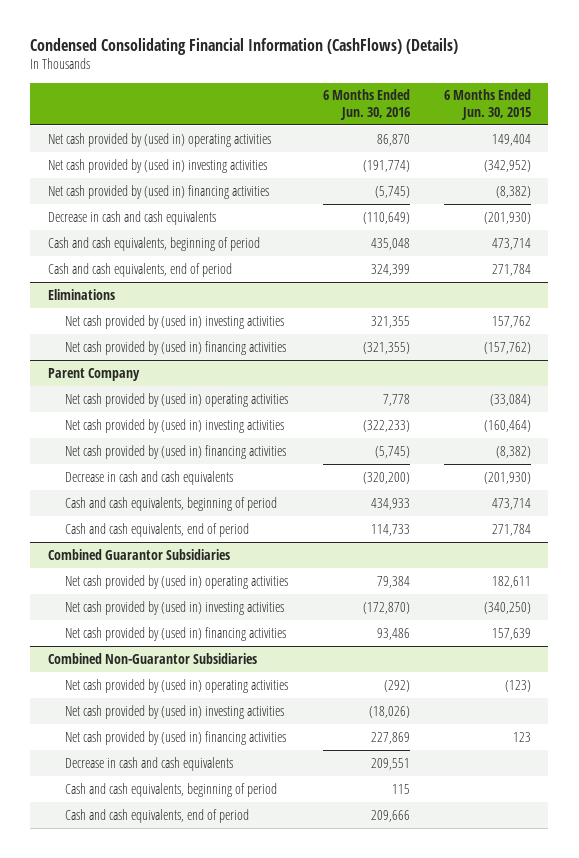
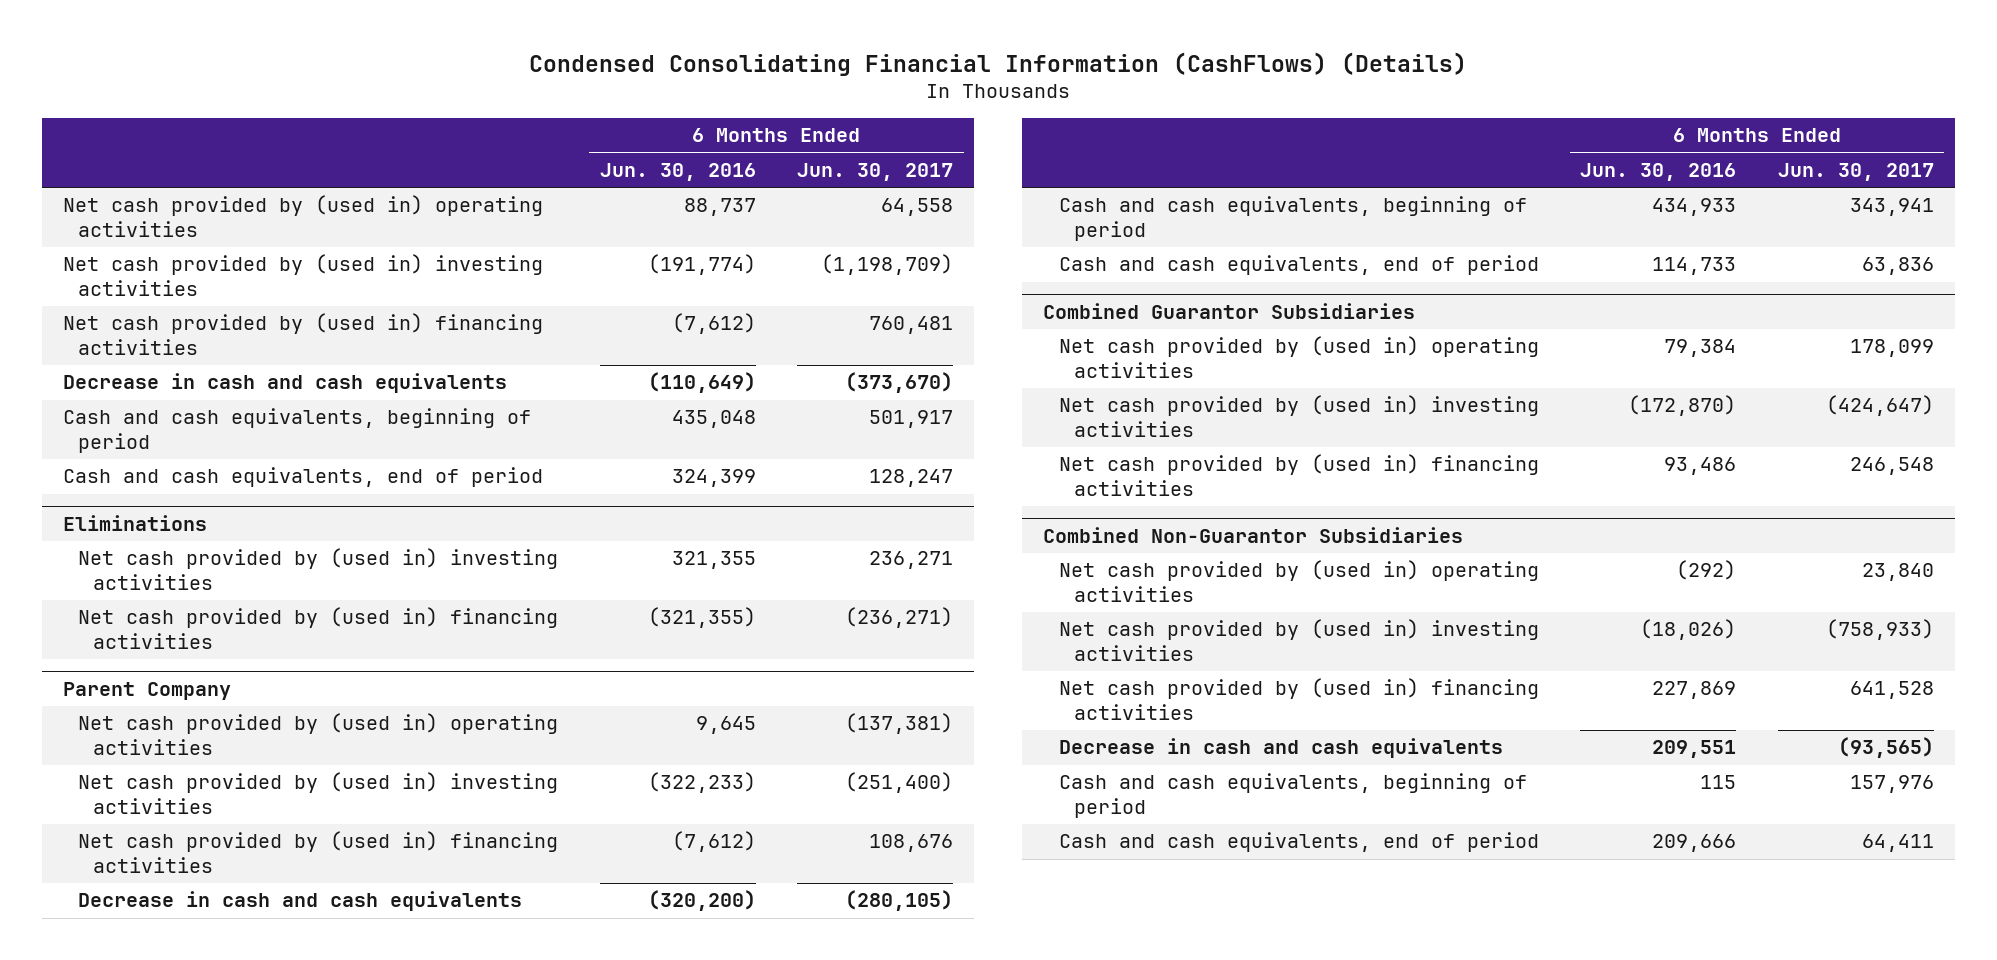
[444,89,532,120] 6 Months Ended Jun. 30, 2015 -> none
none -> [797,162,954,181] Jun. 30, 2017
[376,133,410,146] 86,870 -> [683,198,756,217] 88,737
[374,185,410,198] (5,745) -> [671,313,756,335] (7,612)
[382,393,410,406] 7,778 -> [695,716,756,735] 9,645
[374,445,410,458] (5,745) -> [671,831,756,853] (7,612)

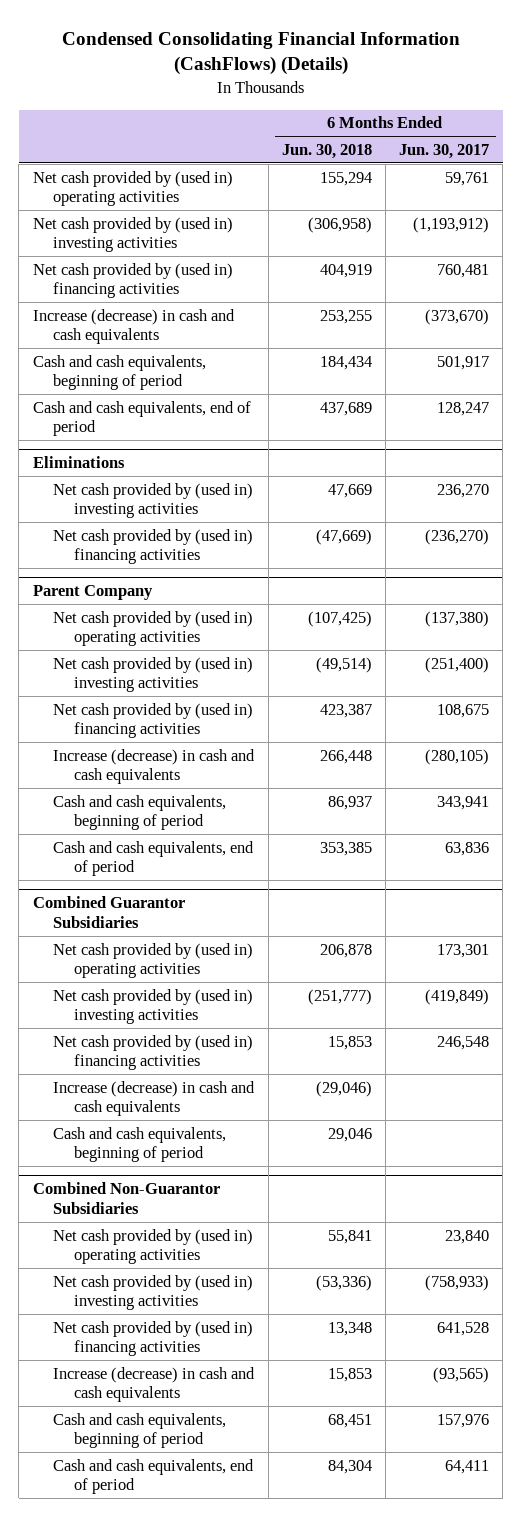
[599,162,756,181] Jun. 30, 2016 -> none
none -> [281,143,372,159] Jun. 30, 2018
[881,198,954,217] 64,558 -> [444,171,489,186] 59,761
[821,254,954,276] (1,198,709) -> [412,216,489,233] (1,193,912)
[62,373,507,394] Decrease in cash and cash equivalents -> [32,308,235,345] Increase (decrease) in cash and cash equivalents
[869,551,954,570] 236,271 -> [436,483,489,498] 236,270
[845,607,954,629] (236,271) -> [424,528,489,545] (236,270)
[845,713,954,735] (137,381) -> [424,610,489,627] (137,380)
[869,834,954,853] 108,676 -> [436,703,489,718] 108,675
[78,891,523,912] Decrease in cash and cash equivalents -> [53,748,256,785] Increase (decrease) in cash and cash equivalents
[1849,339,1934,358] 178,099 -> [436,943,489,958] 173,301
[1825,395,1934,417] (424,647) -> [424,988,489,1005] (419,849)
none -> [53,1080,256,1117] Increase (decrease) in cash and cash equivalents
none -> [53,1126,227,1163] Cash and cash equivalents, beginning of period
[1058,738,1503,759] Decrease in cash and cash equivalents -> [53,1366,256,1403] Increase (decrease) in cash and cash equivalents

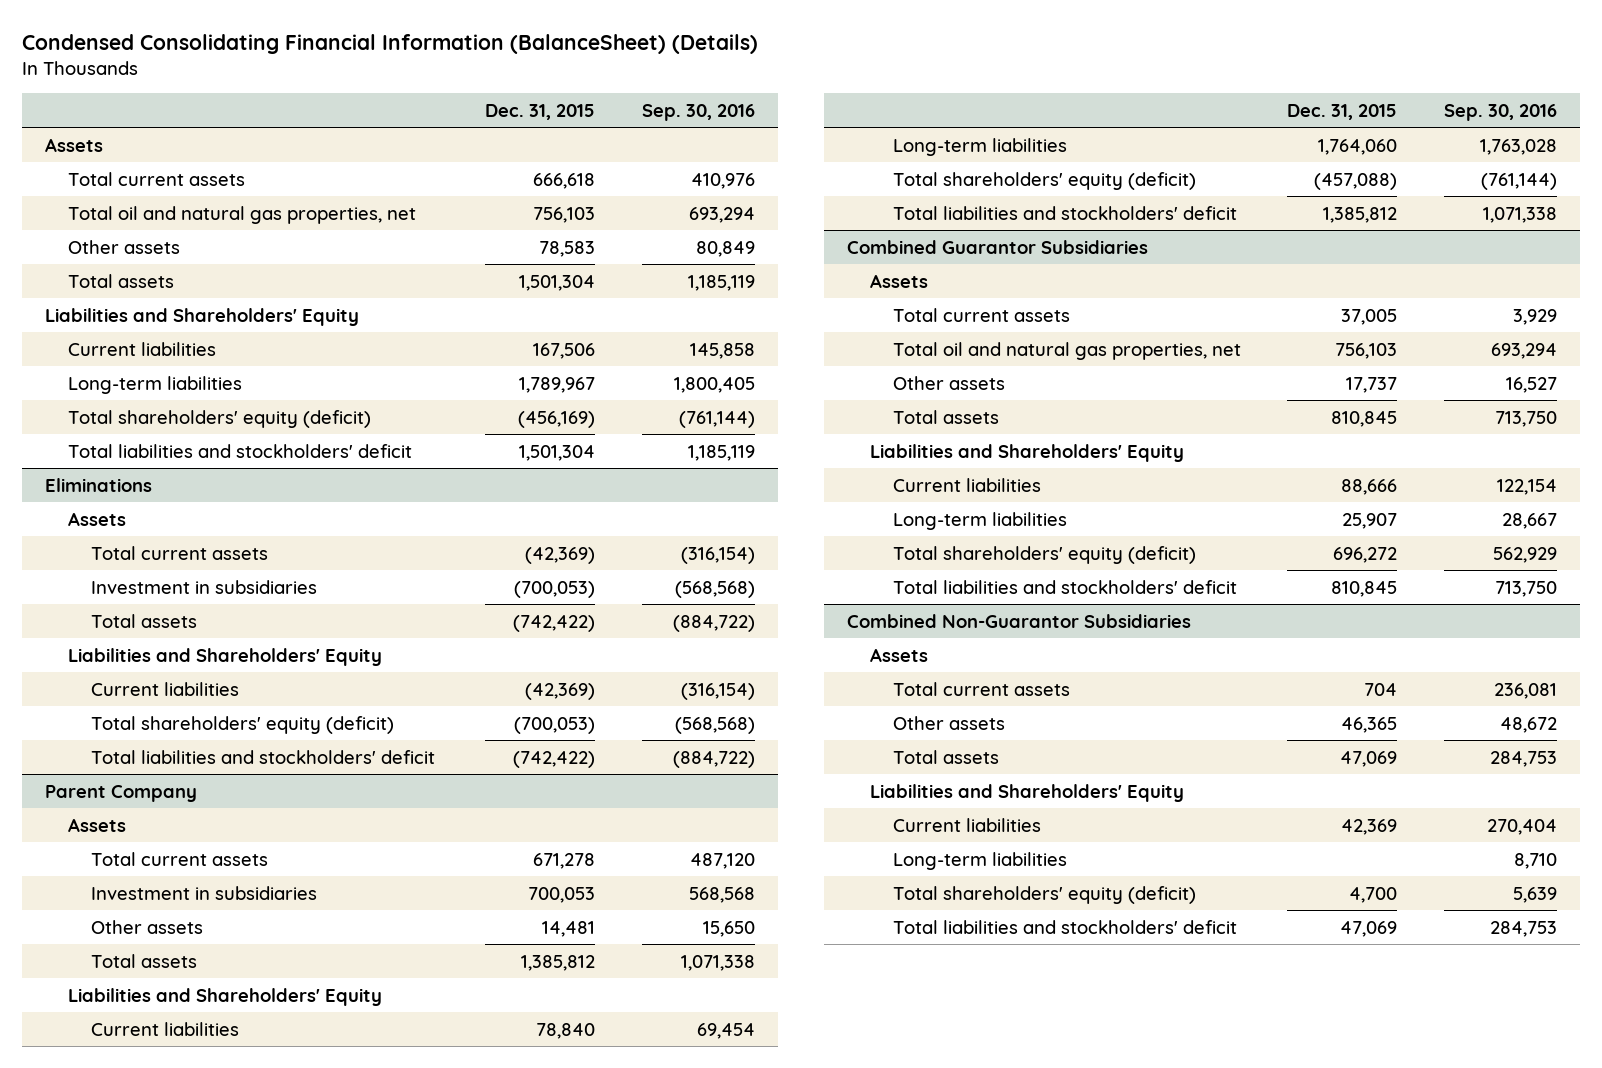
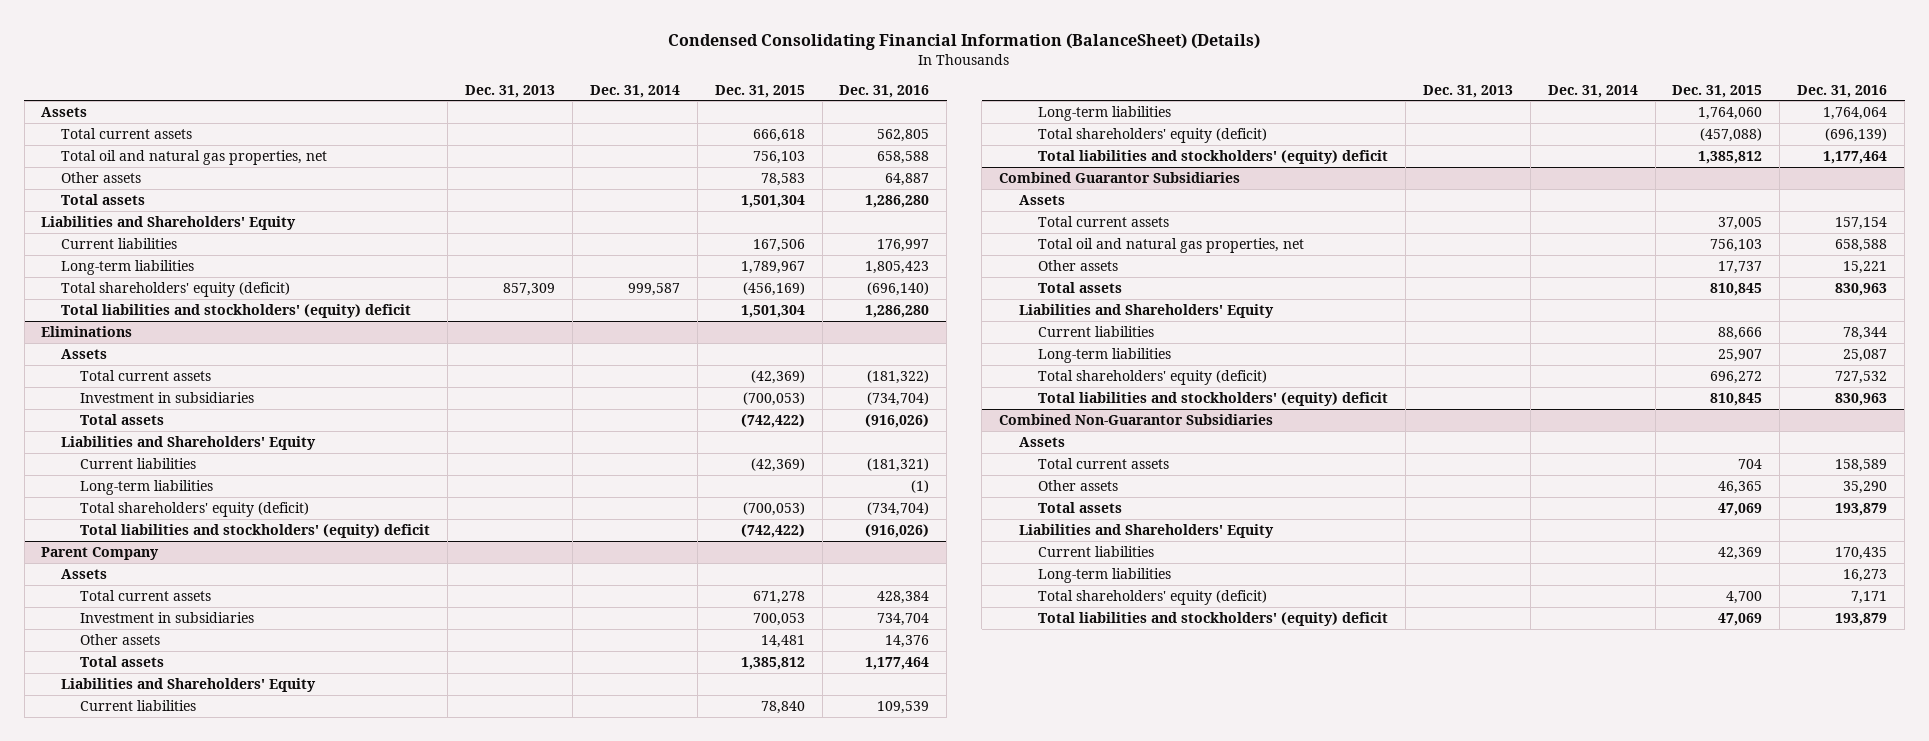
[641,103,755,121] Sep. 30, 2016 -> none
none -> [465,84,556,98] Dec. 31, 2013
none -> [589,84,680,98] Dec. 31, 2014
none -> [839,84,930,98] Dec. 31, 2016
[67,443,412,458] Total liabilities and stockholders' deficit -> [60,303,411,318] Total liabilities and stockholders' (equity) deficit
none -> [80,479,214,495] Long-term liabilities
[90,749,435,764] Total liabilities and stockholders' deficit -> [80,523,431,538] Total liabilities and stockholders' (equity) deficit
[892,205,1237,220] Total liabilities and stockholders' deficit -> [1038,149,1389,164] Total liabilities and stockholders' (equity) deficit
[892,579,1237,594] Total liabilities and stockholders' deficit -> [1038,391,1389,406] Total liabilities and stockholders' (equity) deficit
[892,919,1237,934] Total liabilities and stockholders' deficit -> [1038,611,1389,626] Total liabilities and stockholders' (equity) deficit

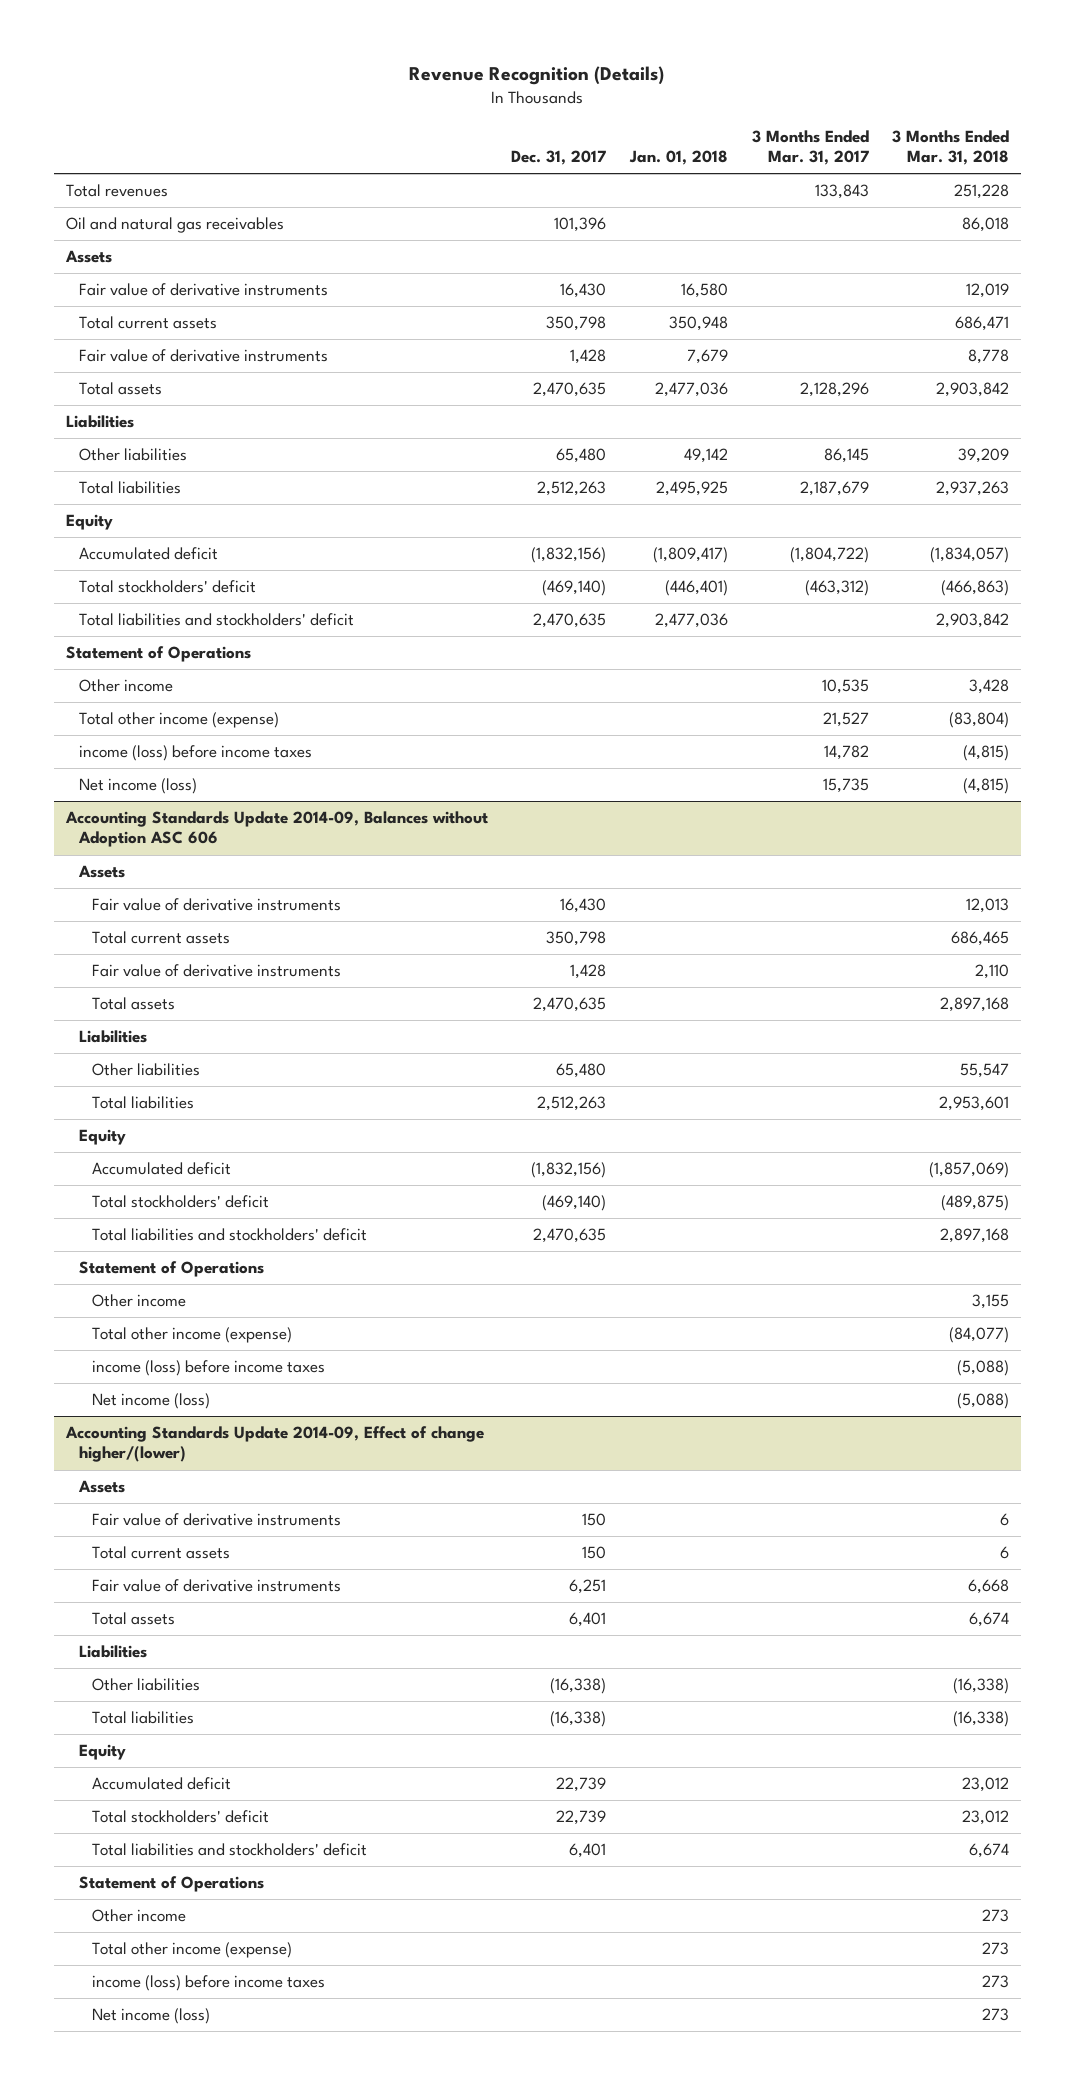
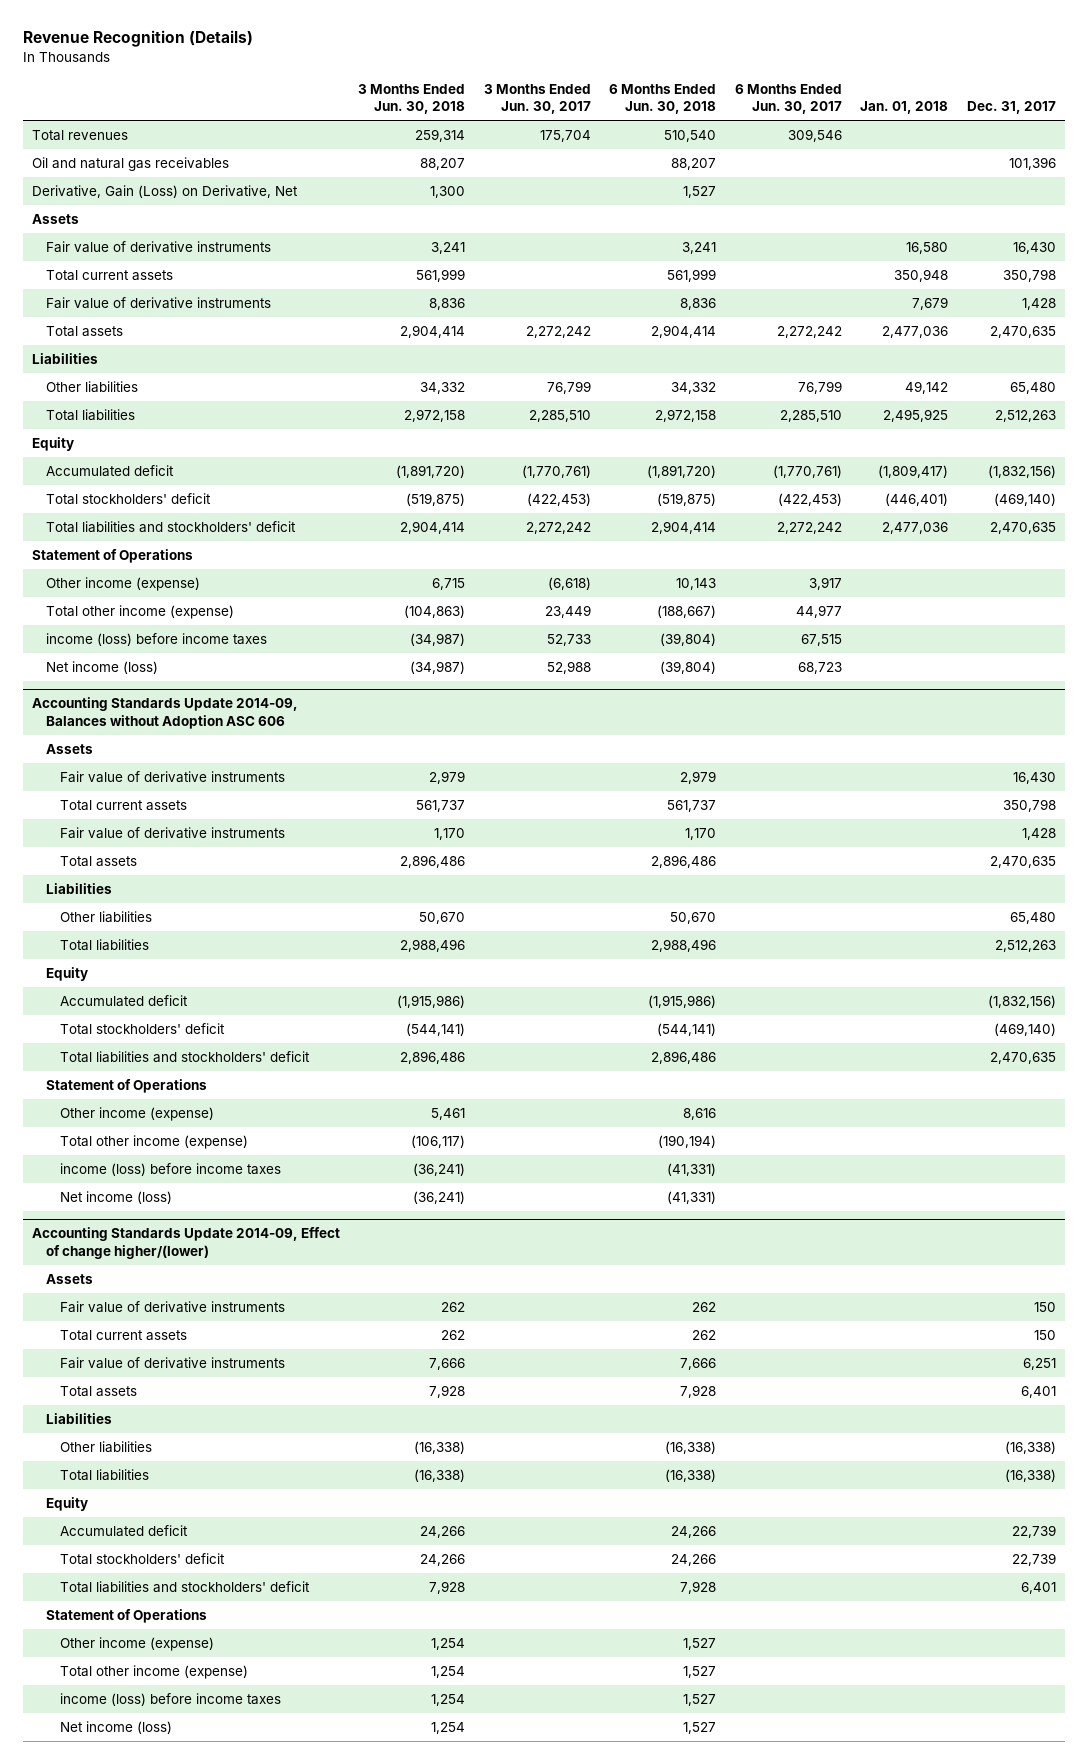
[751,129,869,165] 3 Months Ended Mar. 31, 2017 -> none
[892,129,1010,165] 3 Months Ended Mar. 31, 2018 -> none
none -> [358,83,466,115] 3 Months Ended Jun. 30, 2018
none -> [483,83,591,115] 3 Months Ended Jun. 30, 2017
none -> [609,83,717,115] 6 Months Ended Jun. 30, 2018
none -> [734,83,842,115] 6 Months Ended Jun. 30, 2017
none -> [31,184,298,198] Derivative, Gain (Loss) on Derivative, Net
[78,679,173,693] Other income -> [45,576,200,591] Other income (expense)
[92,1294,187,1308] Other income -> [59,1106,214,1121] Other income (expense)
[92,1909,187,1923] Other income -> [59,1636,214,1651] Other income (expense)

